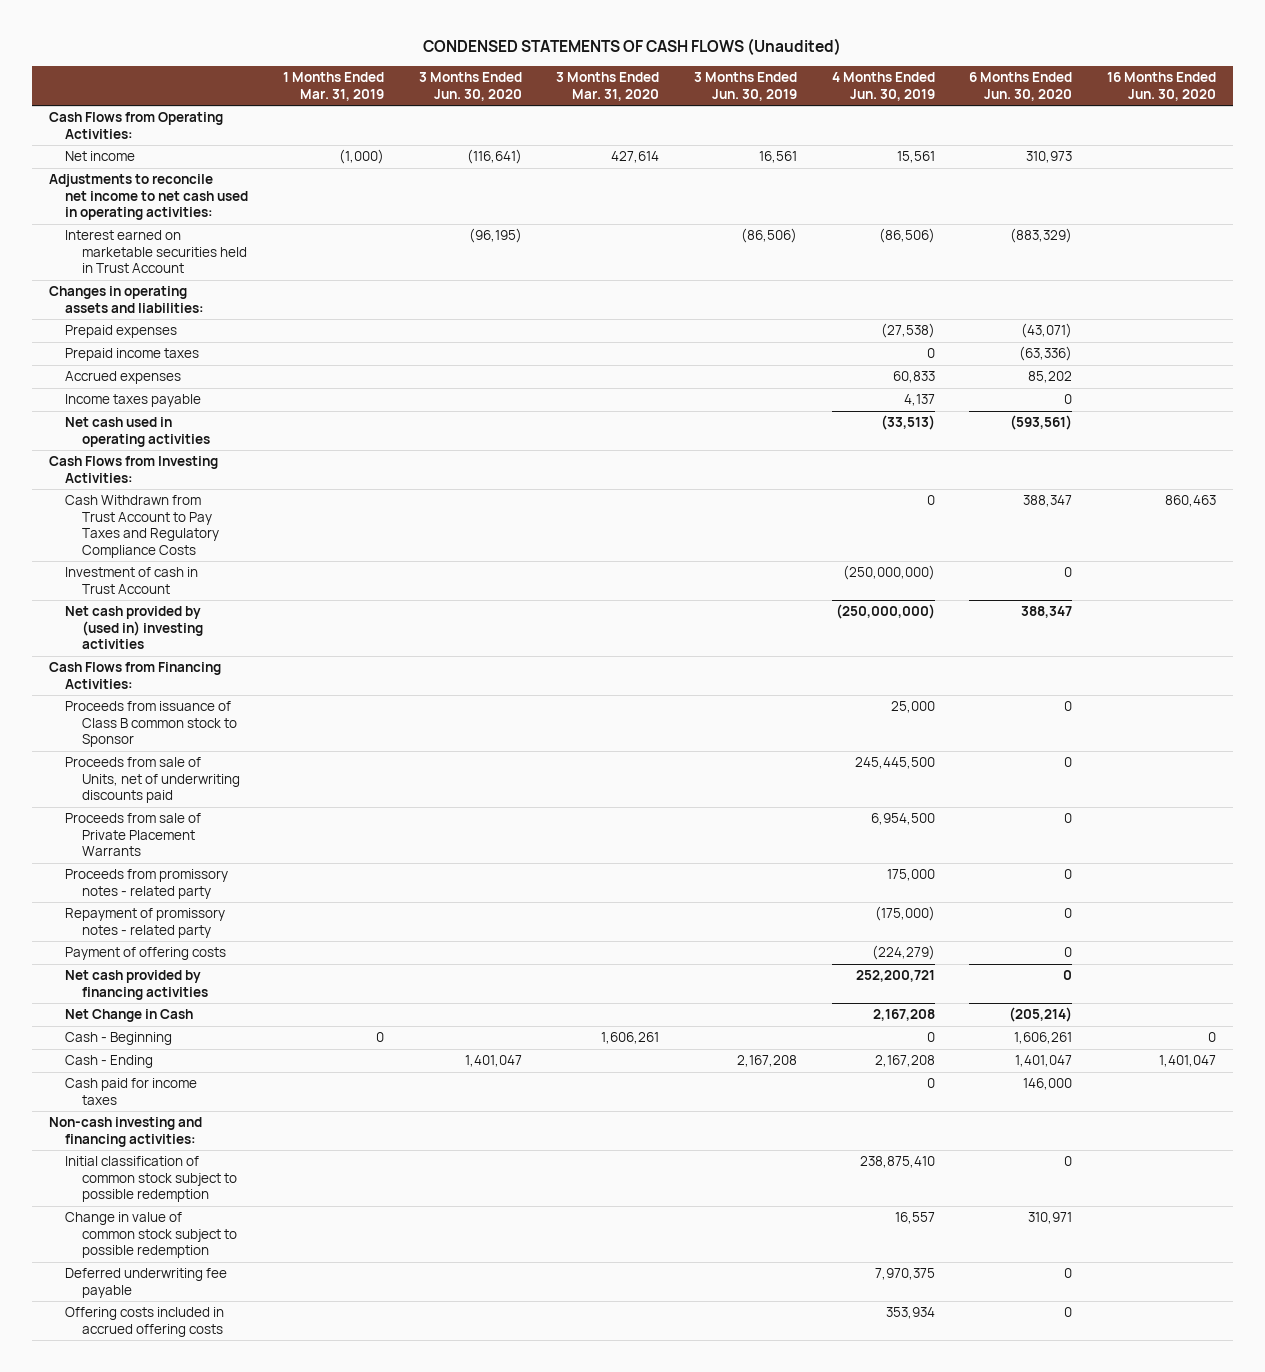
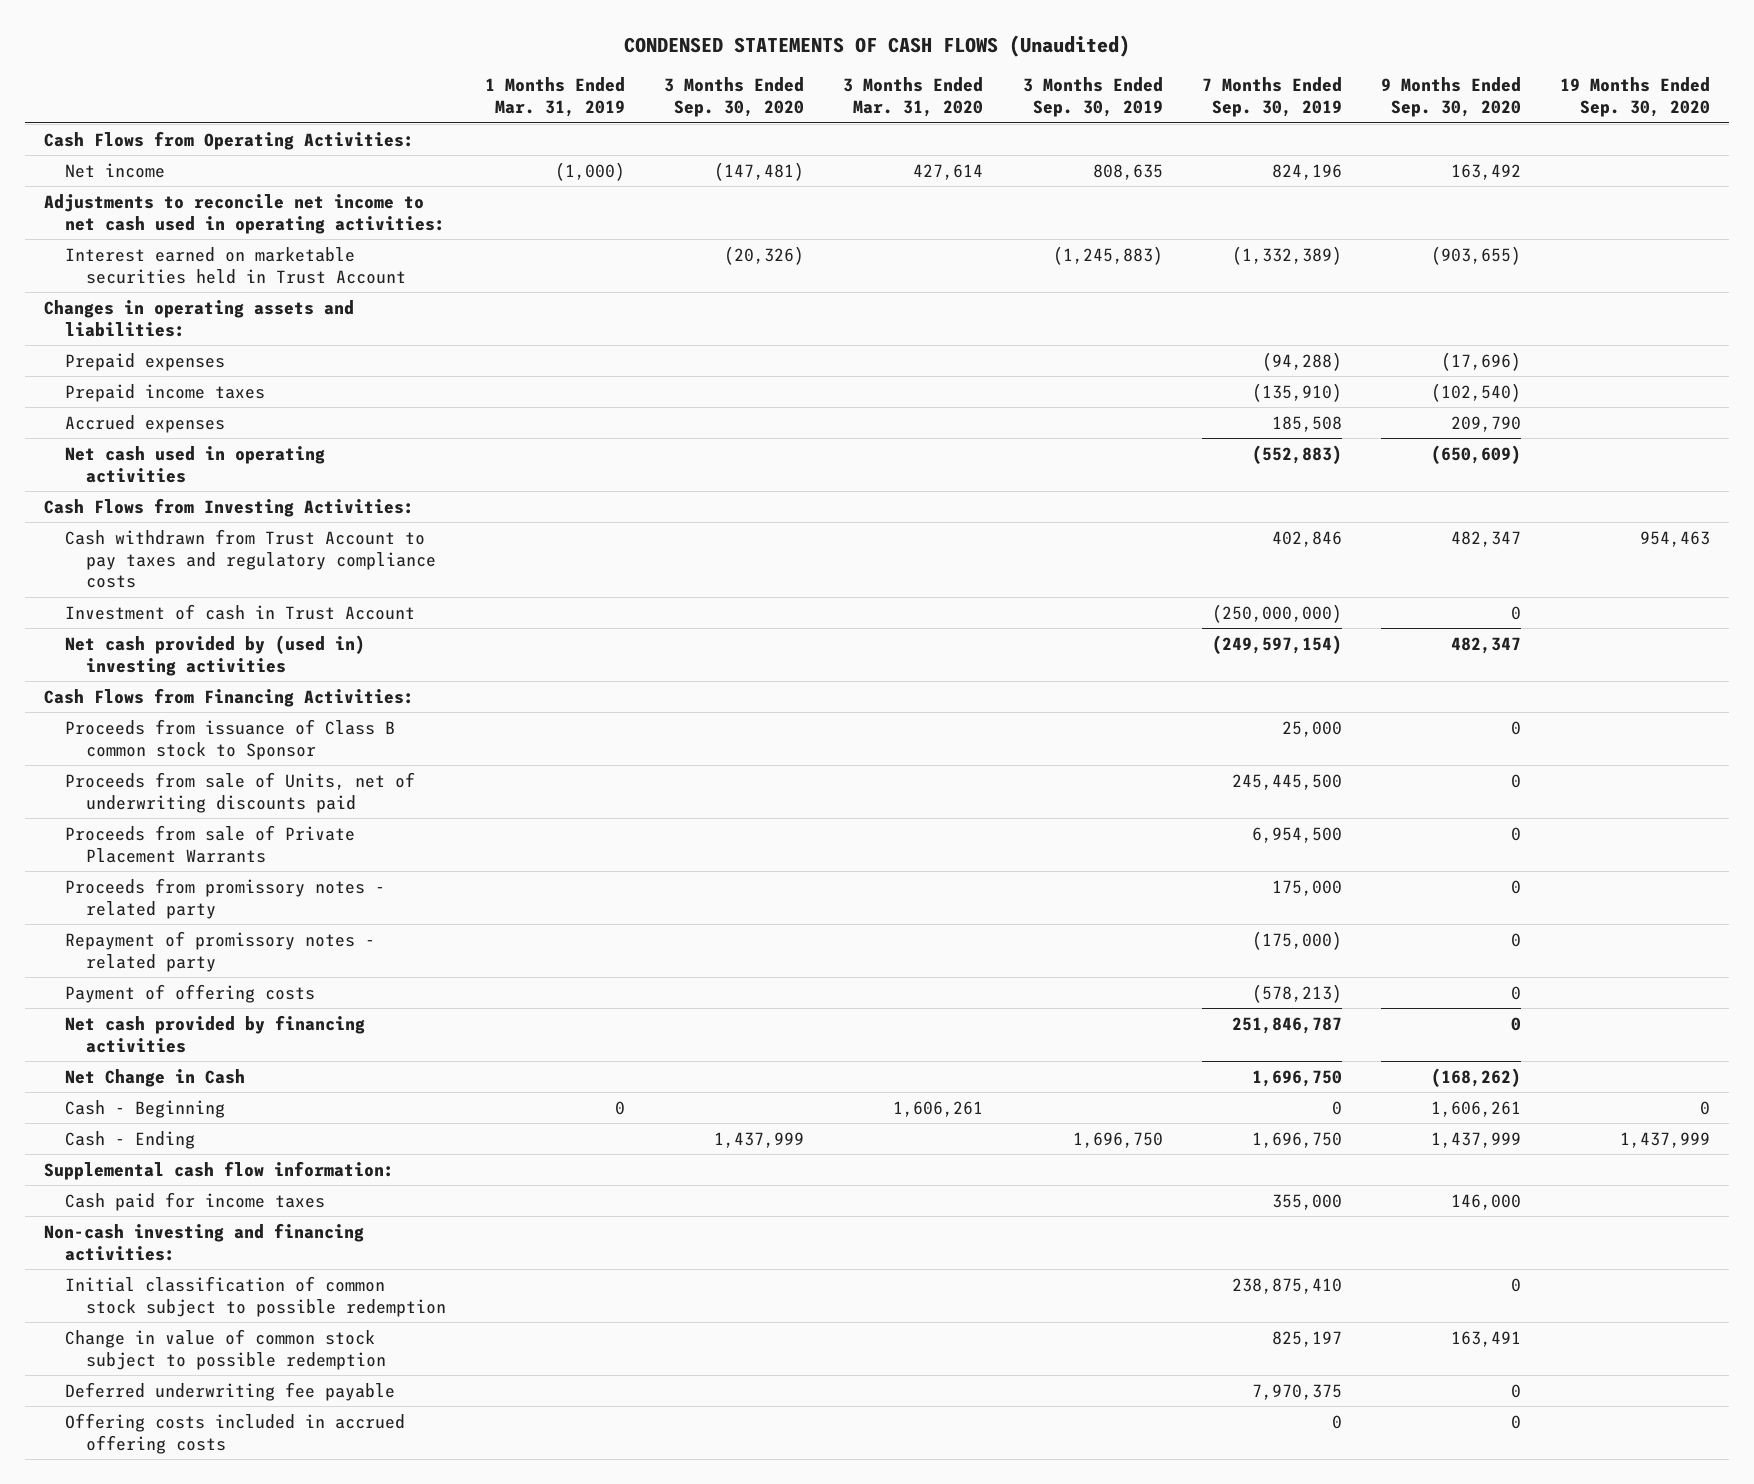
[418,72,522,101] 3 Months Ended Jun. 30, 2020 -> none
[693,72,797,101] 3 Months Ended Jun. 30, 2019 -> none
[831,72,935,101] 4 Months Ended Jun. 30, 2019 -> none
[969,72,1073,101] 6 Months Ended Jun. 30, 2020 -> none
[1106,72,1216,101] 16 Months Ended Jun. 30, 2020 -> none
none -> [664,77,805,118] 3 Months Ended Sep. 30, 2020
none -> [1022,77,1163,118] 3 Months Ended Sep. 30, 2019
none -> [1201,77,1342,118] 7 Months Ended Sep. 30, 2019
none -> [1380,77,1521,118] 9 Months Ended Sep. 30, 2020
none -> [1559,77,1710,118] 19 Months Ended Sep. 30, 2020
[65,394,202,408] Income taxes payable -> none
[65,495,219,558] Cash Withdrawn from Trust Account to Pay Taxes and Regulatory Compliance Costs -> [65,528,437,589] Cash withdrawn from Trust Account to pay taxes and regulatory compliance costs
none -> [44,1160,395,1180] Supplemental cash flow information:

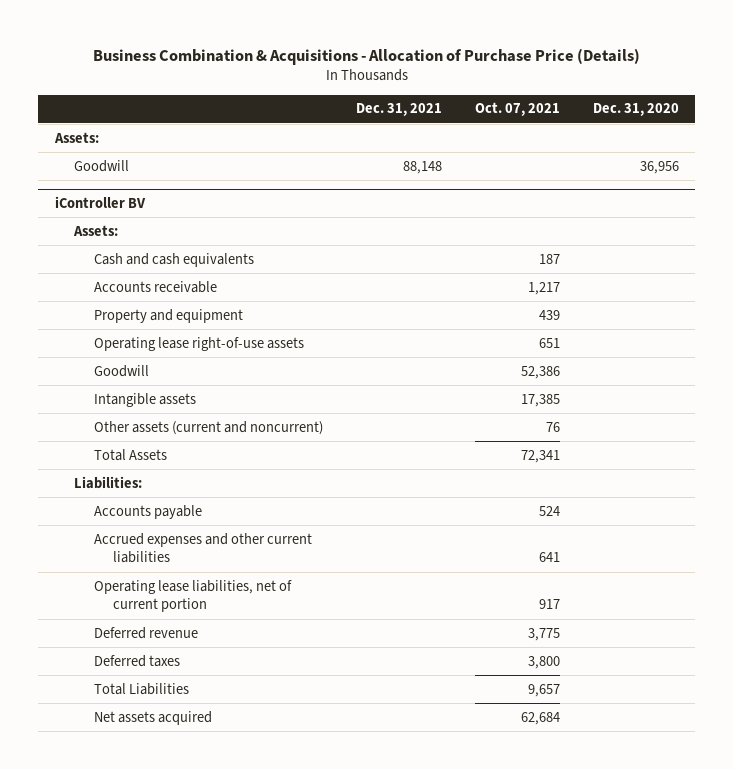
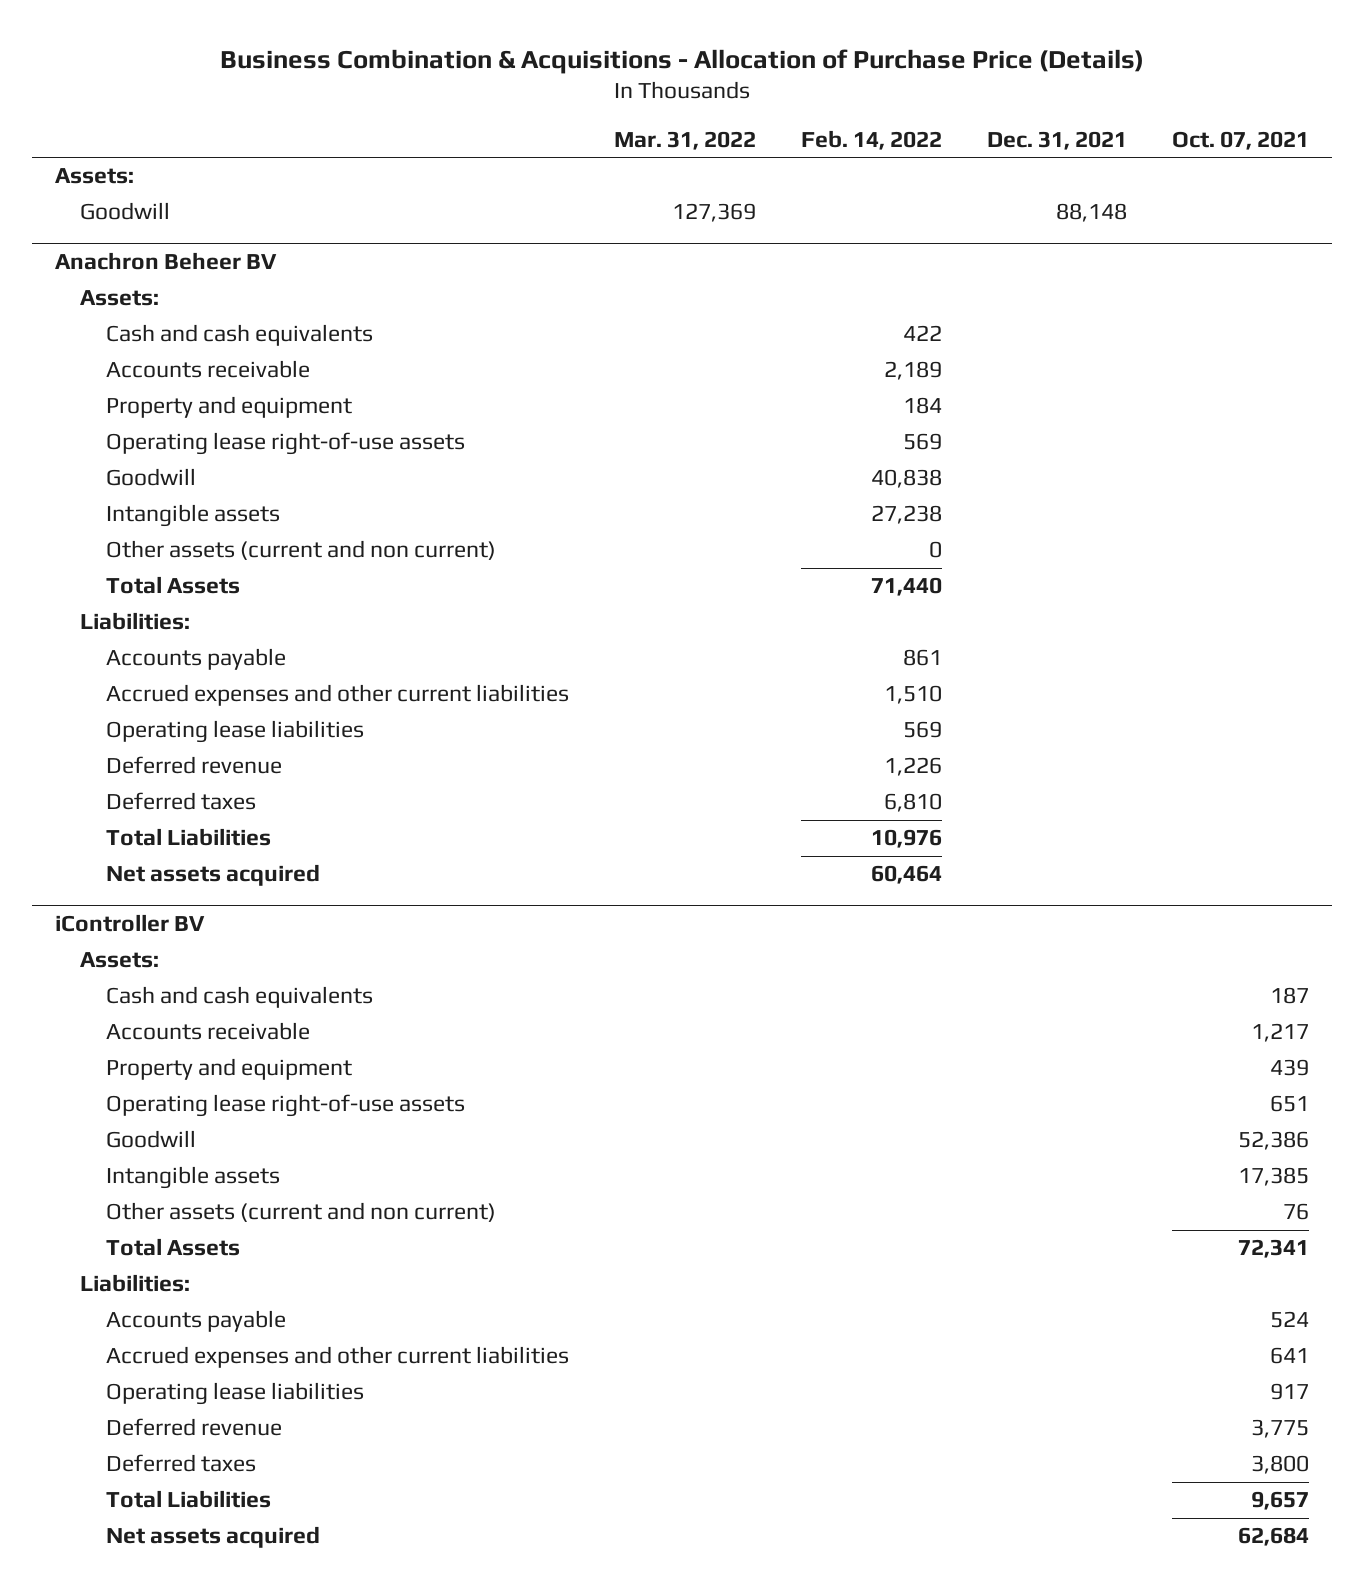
[592,103,679,117] Dec. 31, 2020 -> none
none -> [613,130,756,150] Mar. 31, 2022
none -> [800,129,942,150] Feb. 14, 2022
none -> [54,252,277,271] Anachron Beheer BV
none -> [80,290,160,307] Assets:
none -> [105,324,373,347] Cash and cash equivalents
none -> [105,360,310,379] Accounts receivable
none -> [105,396,352,419] Property and equipment
none -> [105,432,465,456] Operating lease right-of-use assets
none -> [105,468,196,487] Goodwill
none -> [105,504,280,528] Intangible assets
none -> [105,540,496,561] Other assets (current and non current)
none -> [105,576,240,595] Total Assets
none -> [80,612,191,631] Liabilities:
none -> [105,648,286,671] Accounts payable
none -> [105,684,569,707] Accrued expenses and other current liabilities
none -> [105,720,364,744] Operating lease liabilities
none -> [105,756,282,775] Deferred revenue
none -> [105,792,256,811] Deferred taxes
none -> [105,828,271,847] Total Liabilities
none -> [105,864,320,887] Net assets acquired
[93,420,323,435] Other assets (current and noncurrent) -> [105,1202,496,1223] Other assets (current and non current)
[93,579,292,613] Operating lease liabilities, net of current portion -> [105,1382,364,1406] Operating lease liabilities

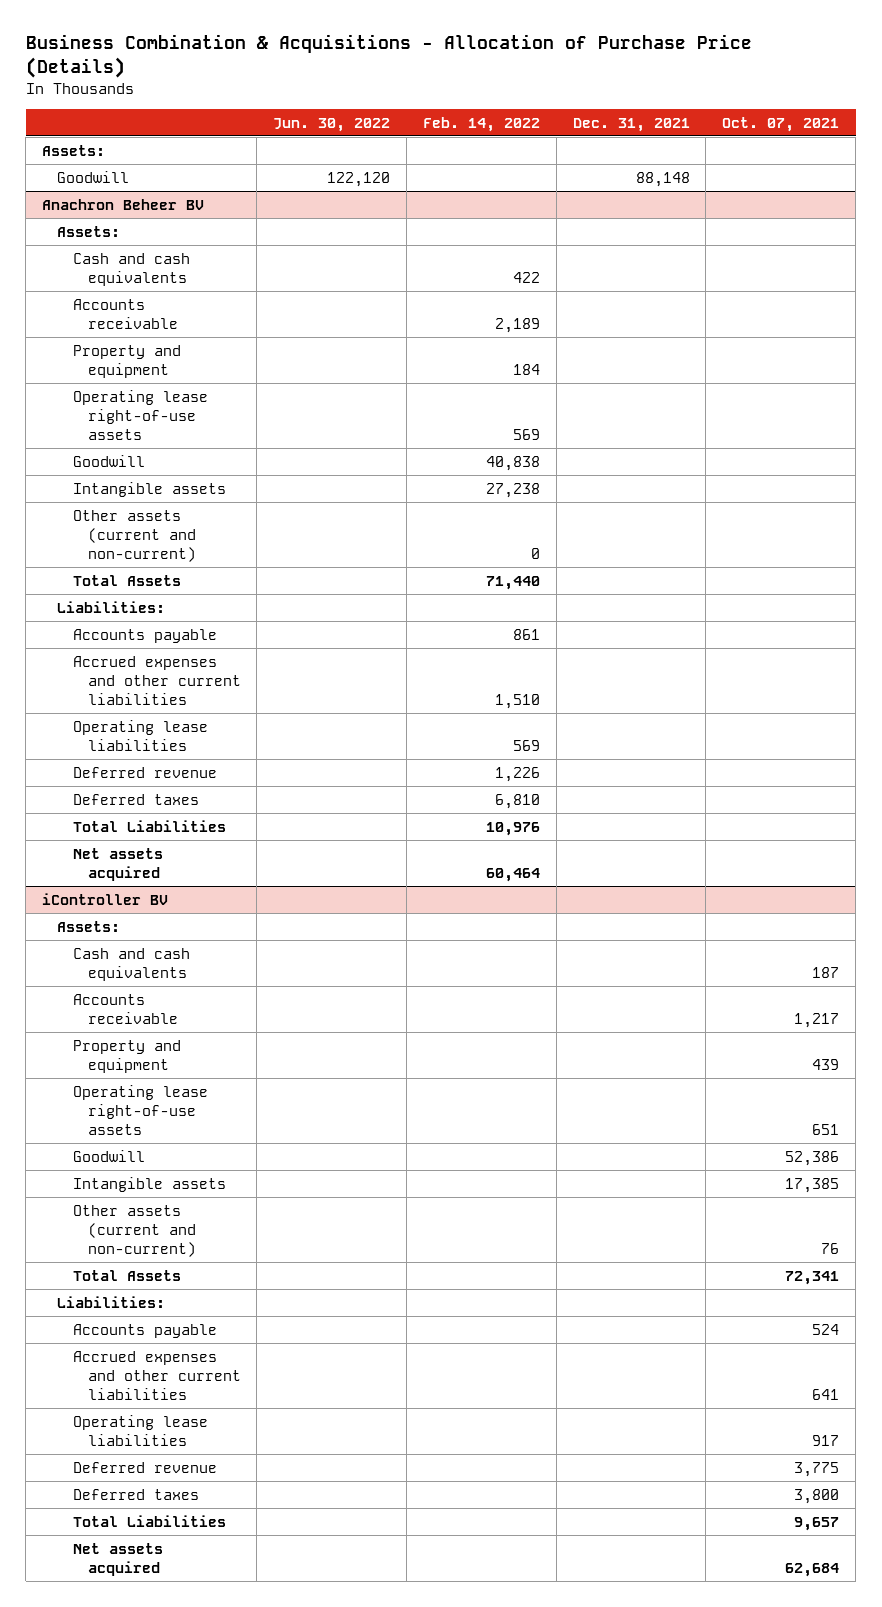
[613,130,756,150] Mar. 31, 2022 -> none
none -> [273,117,391,132] Jun. 30, 2022
[105,540,496,561] Other assets (current and non current) -> [72,509,196,562] Other assets (current and non-current)
[105,1202,496,1223] Other assets (current and non current) -> [72,1204,196,1257] Other assets (current and non-current)

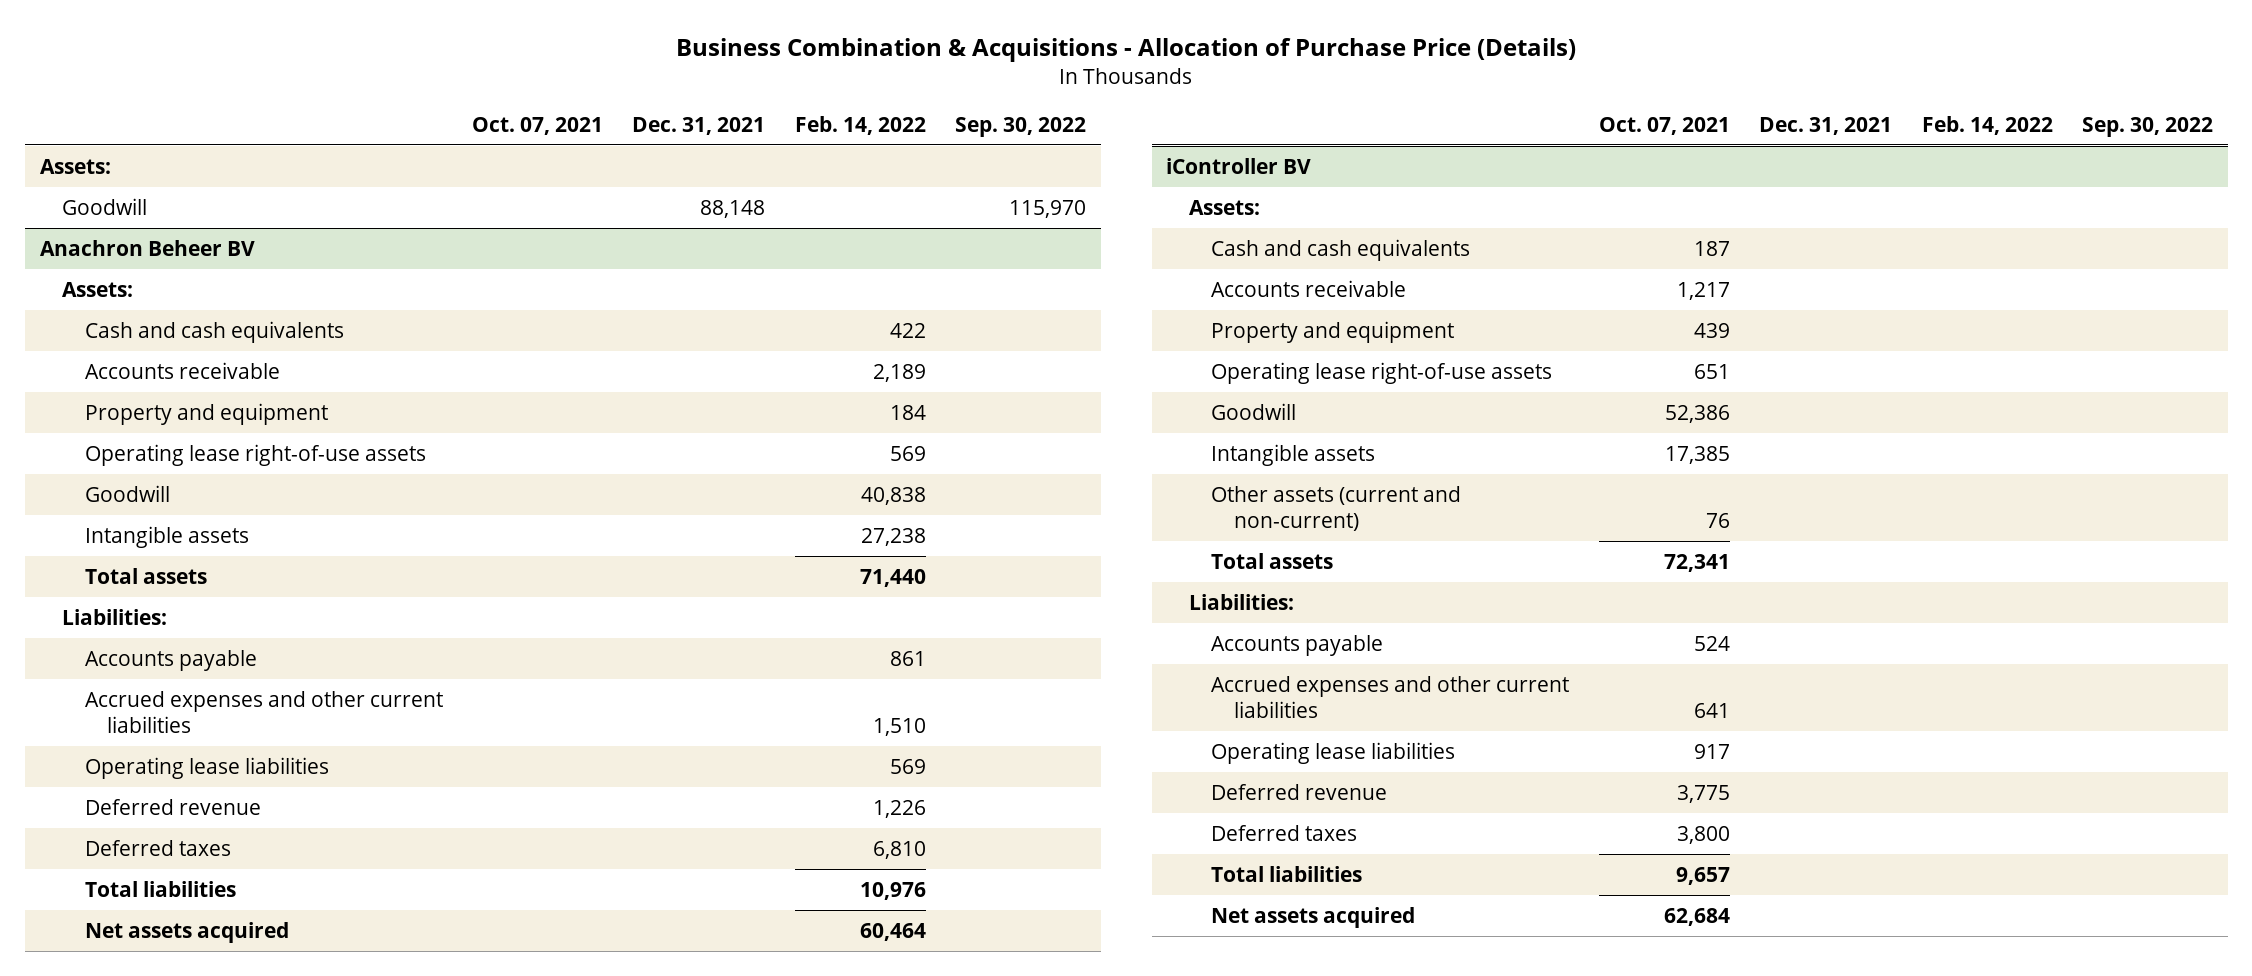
[273,117,391,132] Jun. 30, 2022 -> none
none -> [955,116,1087,137] Sep. 30, 2022
[72,509,196,562] Other assets (current and non-current) -> none
[72,574,181,586] Total Assets -> [84,567,207,584] Total assets
[72,819,226,832] Total Liabilities -> [84,880,236,897] Total liabilities
[72,1269,181,1281] Total Assets -> [1211,552,1334,569] Total assets
[72,1514,226,1527] Total Liabilities -> [1211,865,1363,882] Total liabilities

